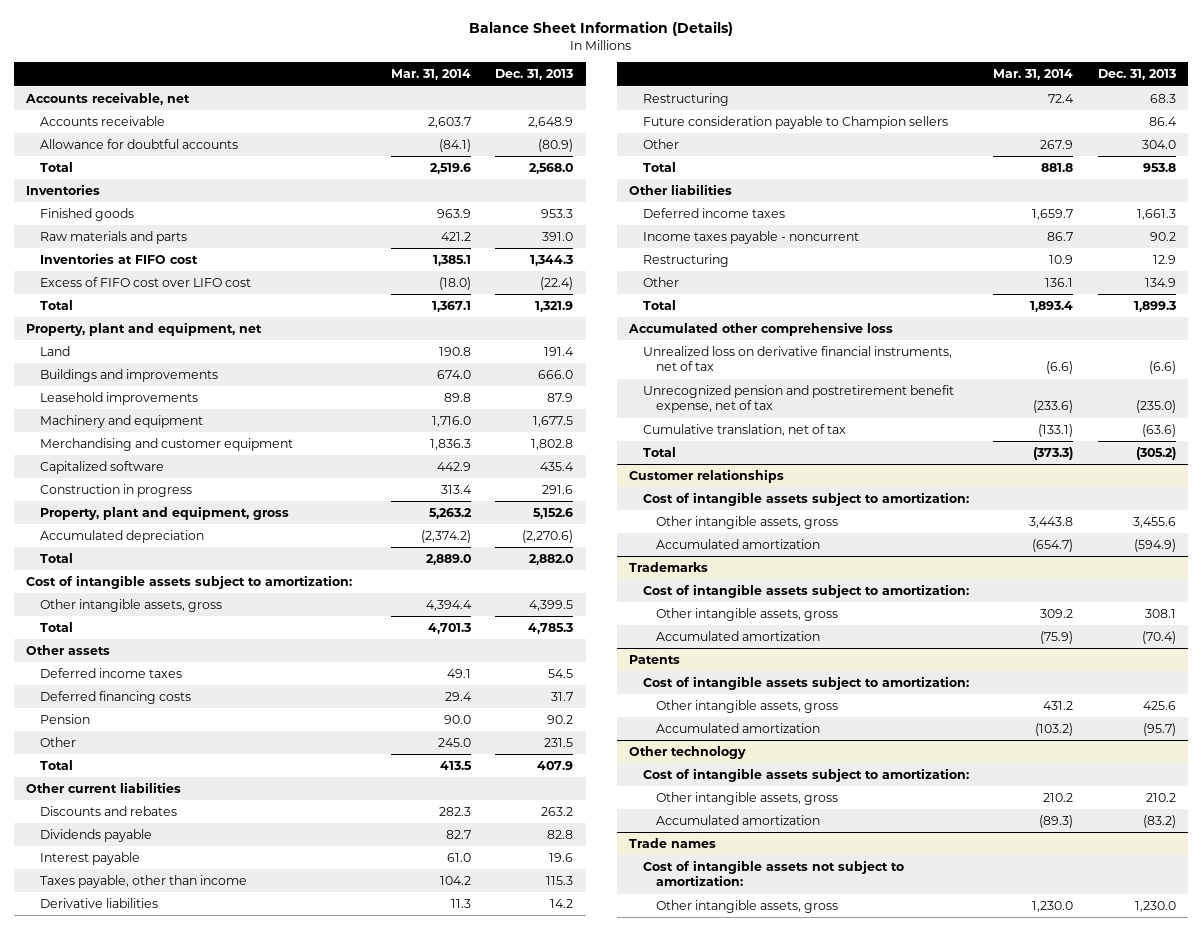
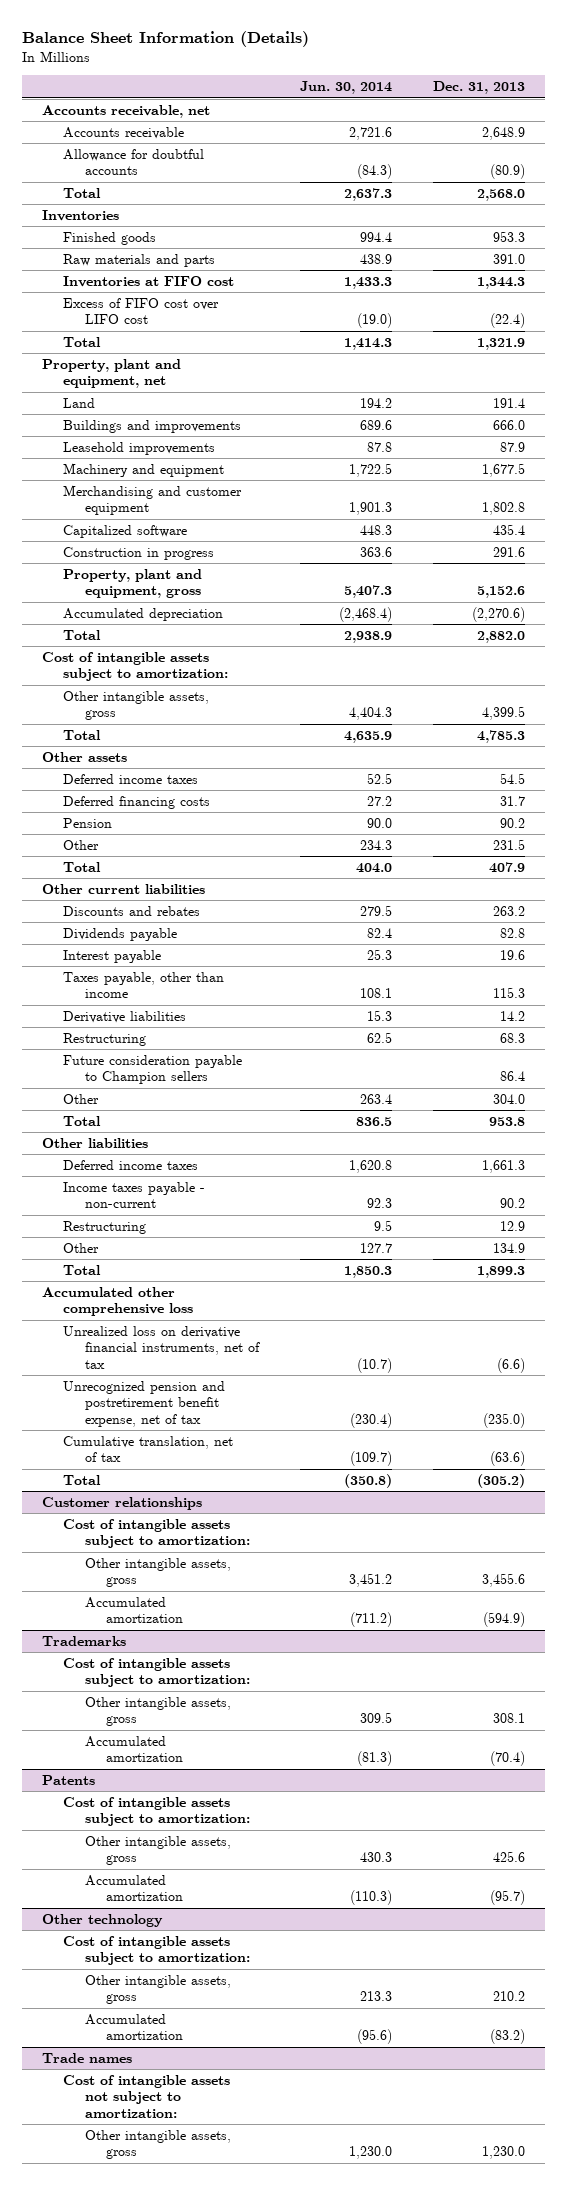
[390,69,471,81] Mar. 31, 2014 -> none
none -> [299,81,392,95] Jun. 30, 2014
[642,230,859,244] Income taxes payable - noncurrent -> [63,1181,206,1209] Income taxes payable - non-current

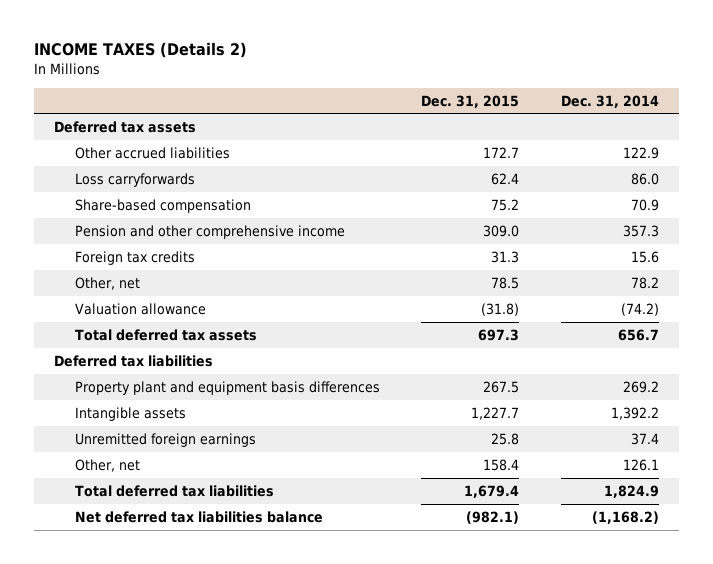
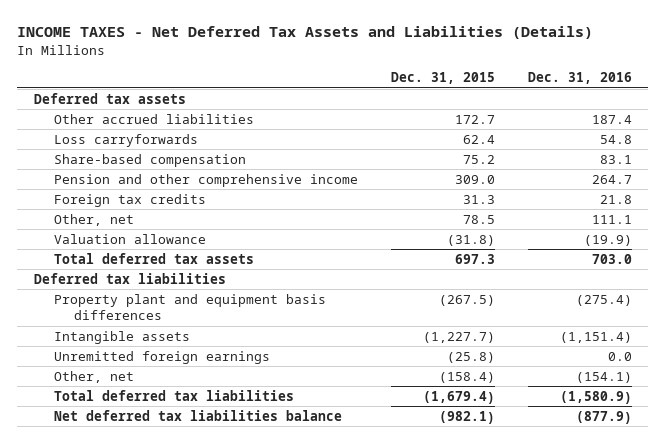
[33,42,247,59] INCOME TAXES (Details 2) -> [17,26,594,40] INCOME TAXES - Net Deferred Tax Assets and Liabilities (Details)
[560,94,659,108] Dec. 31, 2014 -> none
none -> [527,72,632,85] Dec. 31, 2016
[483,380,520,393] 267.5 -> [438,294,495,306] (267.5)
[471,406,520,420] 1,227.7 -> [422,331,495,343] (1,227.7)
[491,432,520,445] 25.8 -> [446,351,495,363] (25.8)
[483,458,520,471] 158.4 -> [438,371,495,383] (158.4)
[464,484,520,498] 1,679.4 -> [422,390,495,404] (1,679.4)

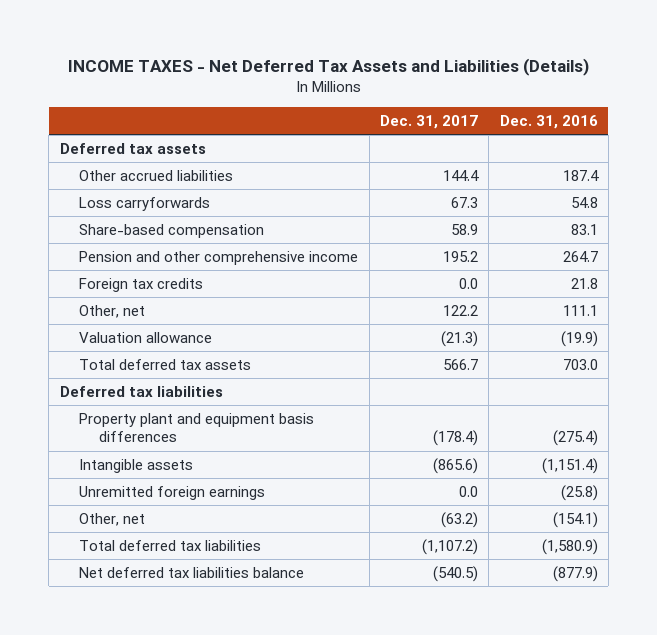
[390,72,495,85] Dec. 31, 2015 -> none
none -> [379,114,478,129] Dec. 31, 2017
[607,351,632,361] 0.0 -> [560,484,598,501] (25.8)

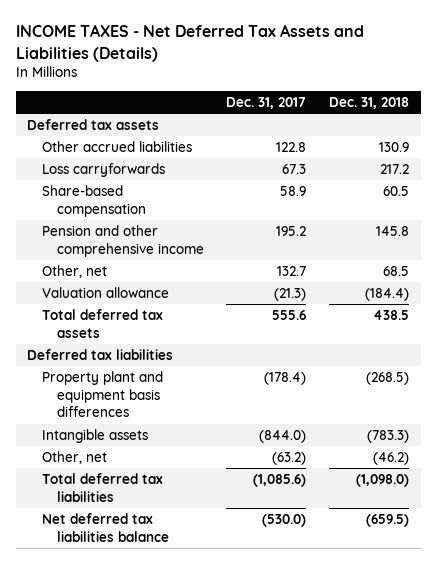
[499,114,598,129] Dec. 31, 2016 -> none
none -> [329,96,410,109] Dec. 31, 2018
[442,169,479,181] 144.4 -> [276,142,307,153] 122.8
[79,277,204,292] Foreign tax credits -> none
[442,304,478,316] 122.2 -> [277,266,307,277] 132.7
[442,358,478,370] 566.7 -> [272,310,307,321] 555.6
[79,485,266,500] Unremitted foreign earnings -> none
[432,457,478,474] (865.6) -> [259,430,307,444] (844.0)
[421,538,478,555] (1,107.2) -> [253,474,307,488] (1,085.6)
[432,565,478,582] (540.5) -> [262,514,307,528] (530.0)

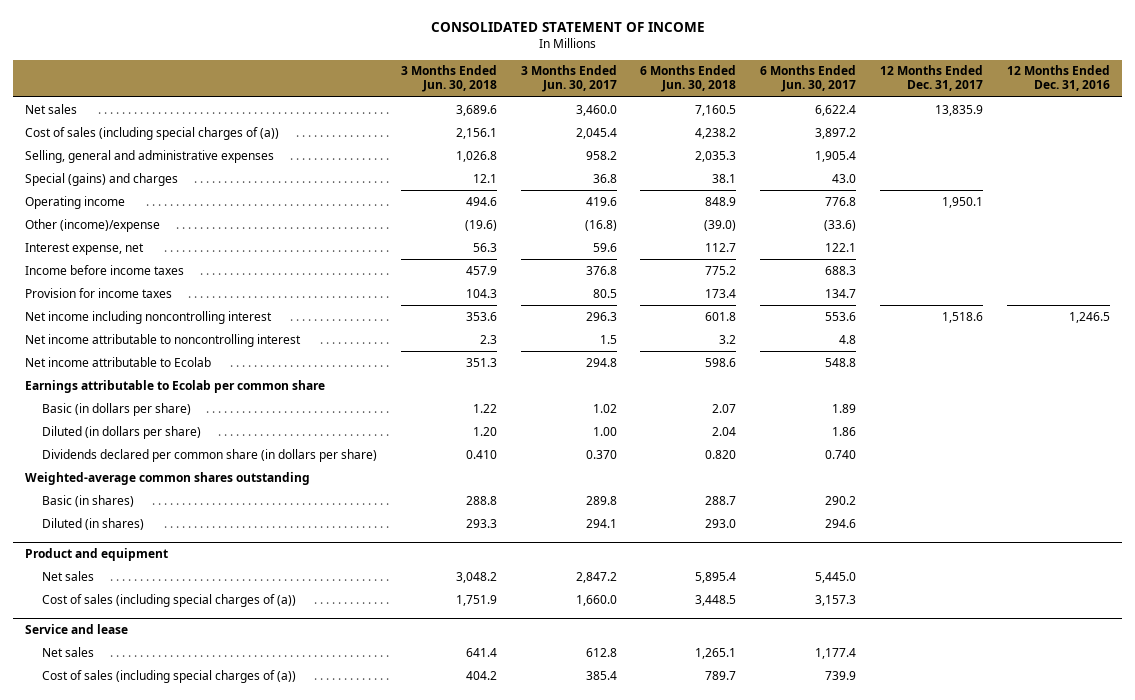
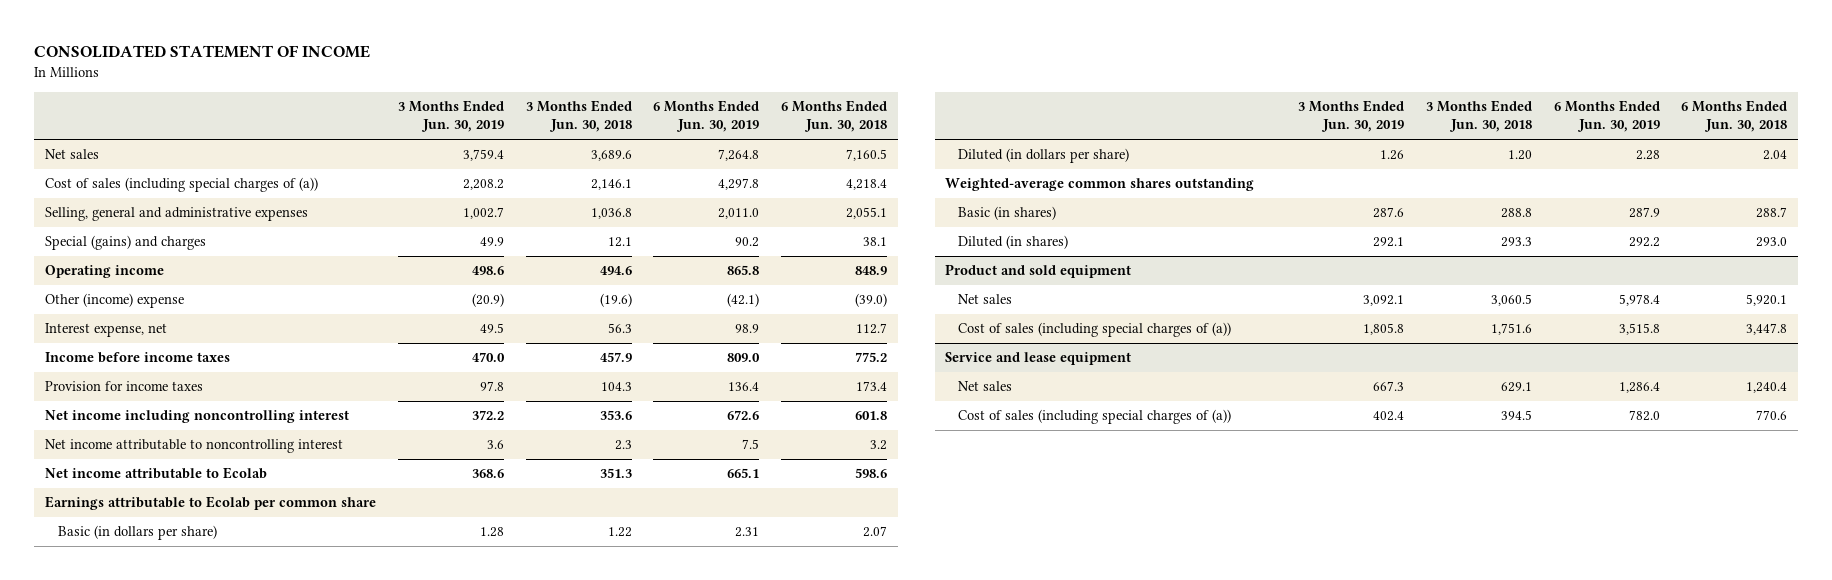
[520,65,617,93] 3 Months Ended Jun. 30, 2017 -> none
[760,65,857,93] 6 Months Ended Jun. 30, 2017 -> none
[880,65,984,92] 12 Months Ended Dec. 31, 2017 -> none
[1007,65,1111,92] 12 Months Ended Dec. 31, 2016 -> none
none -> [397,99,504,133] 3 Months Ended Jun. 30, 2019
none -> [653,99,760,133] 6 Months Ended Jun. 30, 2019
[455,127,497,139] 2,156.1 -> [590,179,632,191] 2,146.1
[695,127,737,139] 4,238.2 -> [845,179,887,191] 4,218.4
[455,150,497,162] 1,026.8 -> [590,208,632,220] 1,036.8
[695,150,737,162] 2,035.3 -> [845,207,887,220] 2,055.1
[25,218,161,232] Other (income)/expense -> [45,293,185,309] Other (income) expense
[41,448,377,462] Dividends declared per common share (in dollars per share) -> none
[25,547,169,561] Product and equipment -> [945,264,1132,279] Product and sold equipment
[455,571,497,583] 3,048.2 -> [1490,294,1532,307] 3,060.5
[695,571,737,583] 5,895.4 -> [1746,294,1788,307] 5,920.1
[455,594,497,606] 1,751.9 -> [1490,323,1532,336] 1,751.6
[695,594,737,606] 3,448.5 -> [1746,323,1788,336] 3,447.8
[25,623,129,634] Service and lease -> [945,352,1132,366] Service and lease equipment
[465,647,497,657] 641.4 -> [1500,382,1532,393] 629.1
[695,647,737,659] 1,265.1 -> [1746,382,1788,394] 1,240.4
[465,670,497,680] 404.2 -> [1500,410,1532,421] 394.5
[705,670,737,680] 789.7 -> [1756,410,1788,421] 770.6

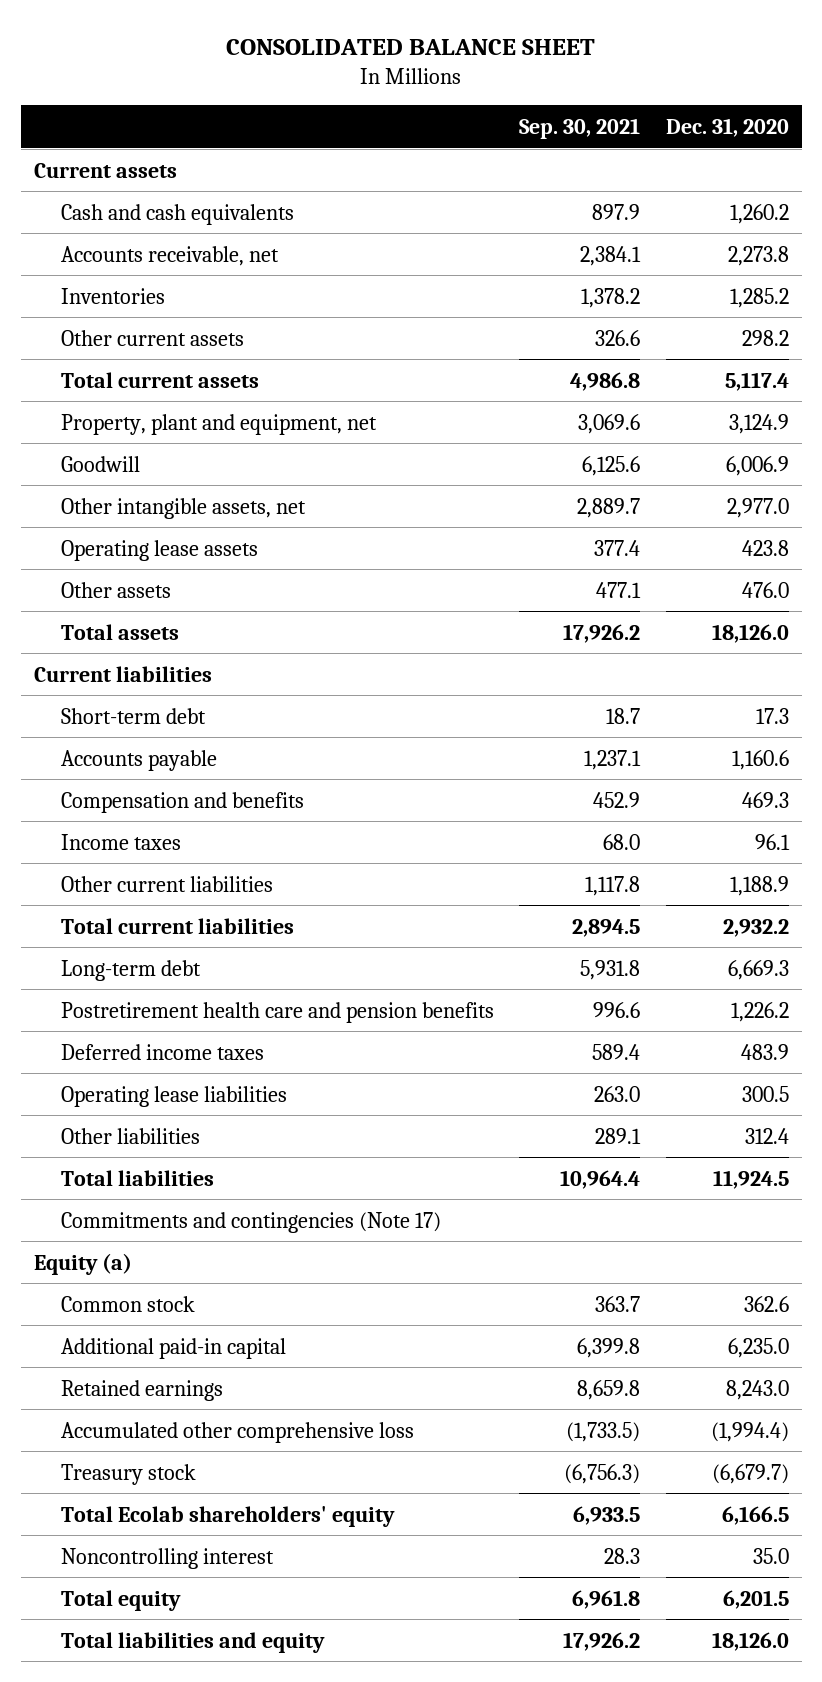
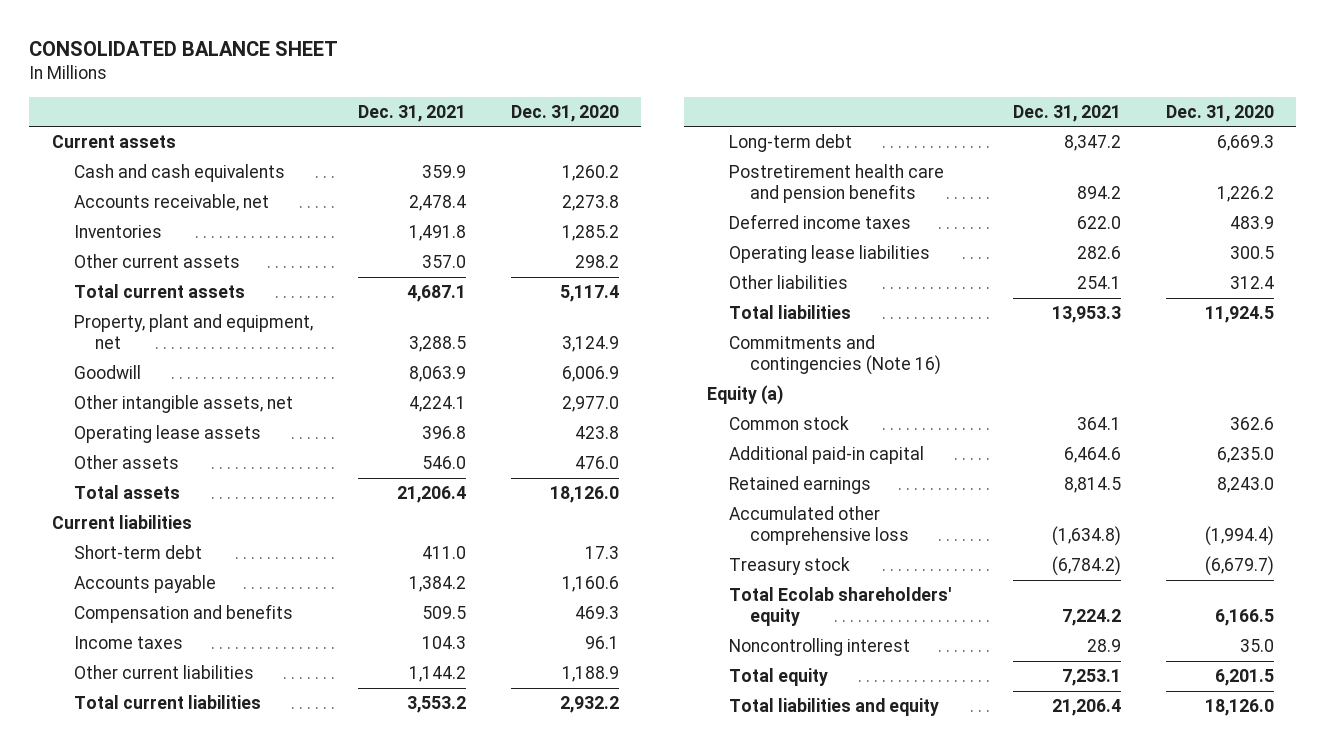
[519,118,641,140] Sep. 30, 2021 -> none
none -> [357,104,466,122] Dec. 31, 2021
[61,1211,442,1233] Commitments and contingencies (Note 17) -> [728,334,942,376] Commitments and contingencies (Note 16)

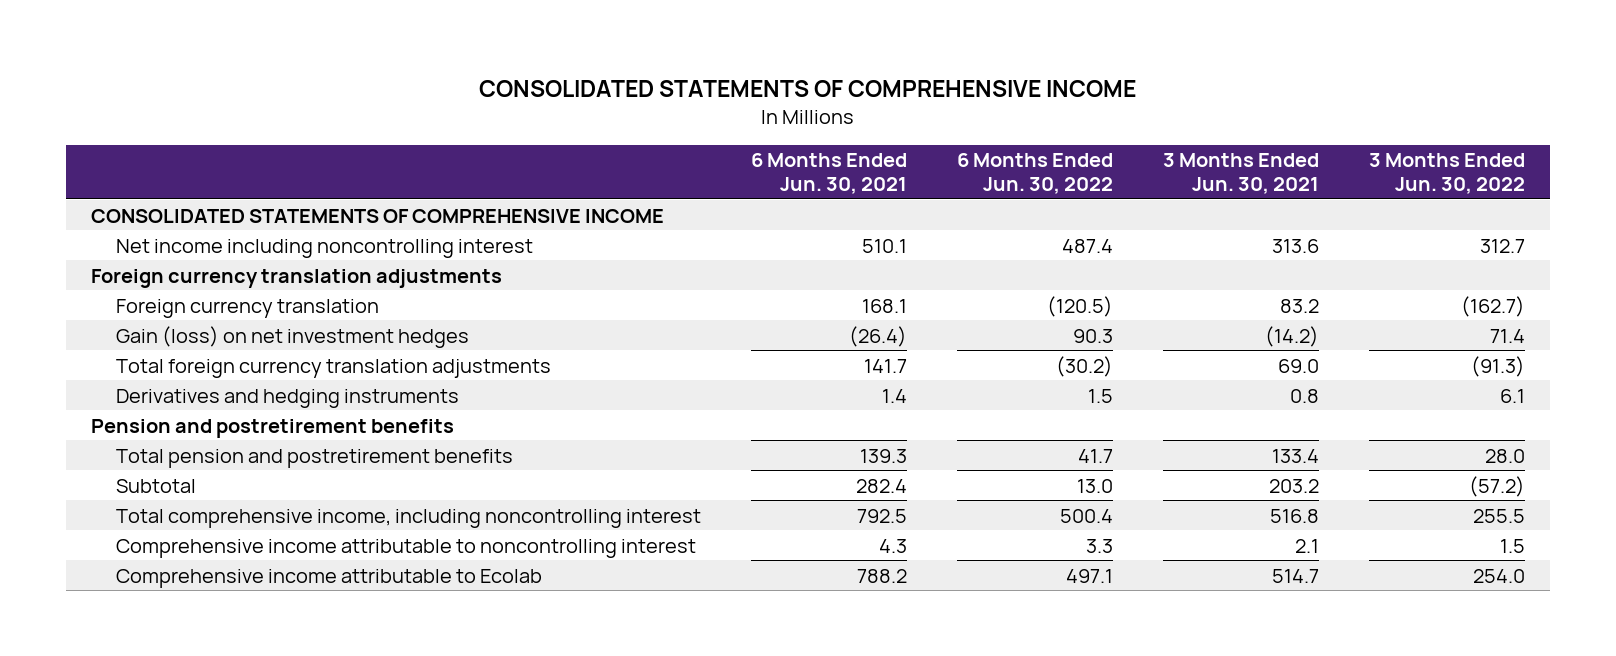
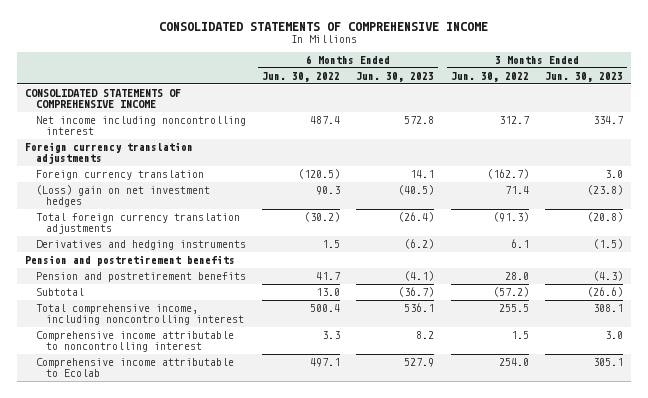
[750,153,907,195] 6 Months Ended Jun. 30, 2021 -> none
[1162,153,1319,195] 3 Months Ended Jun. 30, 2021 -> none
none -> [356,71,435,82] Jun. 30, 2023
none -> [544,71,623,82] Jun. 30, 2023
[115,325,469,348] Gain (loss) on net investment hedges -> [35,185,210,208] (Loss) gain on net investment hedges
[115,448,513,468] Total pension and postretirement benefits -> [35,272,246,283] Pension and postretirement benefits

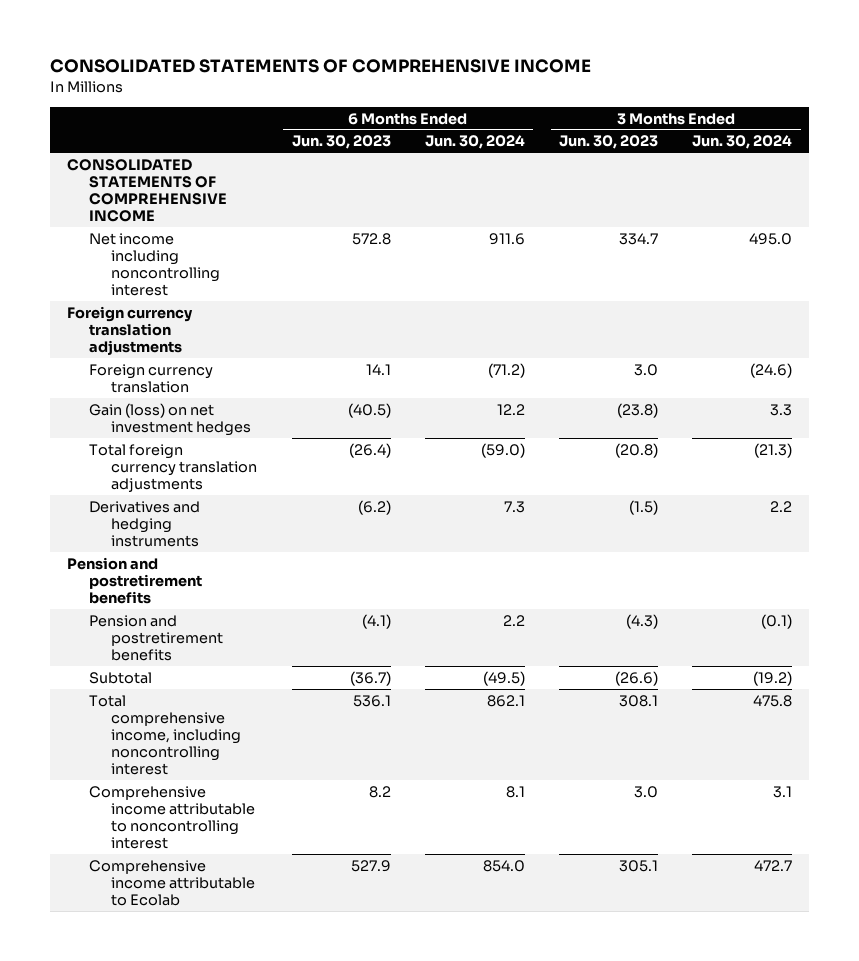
[261,71,340,82] Jun. 30, 2022 -> none
[450,71,529,82] Jun. 30, 2022 -> none
none -> [424,135,525,150] Jun. 30, 2024
none -> [692,135,793,150] Jun. 30, 2024
[35,185,210,208] (Loss) gain on net investment hedges -> [88,402,252,436] Gain (loss) on net investment hedges

